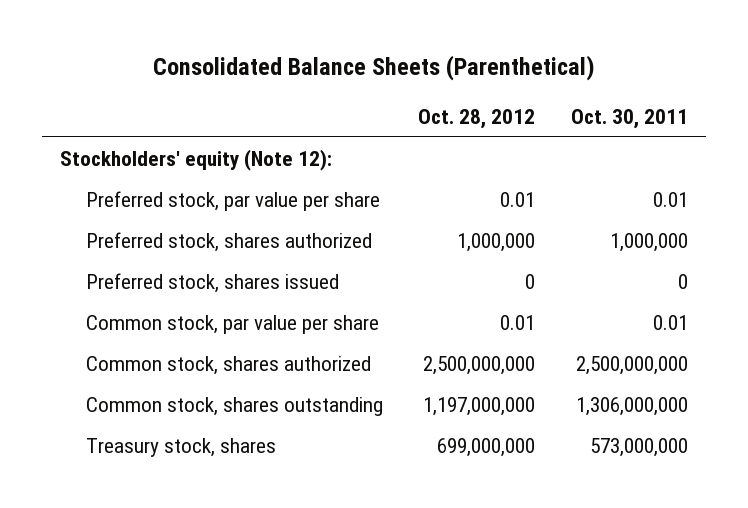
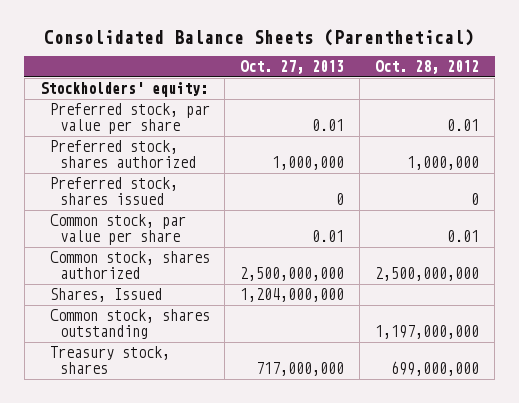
[571,108,689,129] Oct. 30, 2011 -> none
none -> [240,60,345,75] Oct. 27, 2013
[60,148,333,171] Stockholders' equity (Note 12): -> [39,82,208,98] Stockholders' equity:
none -> [49,288,162,303] Shares, Issued

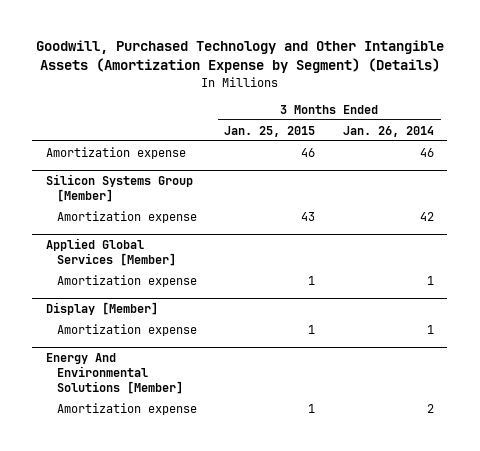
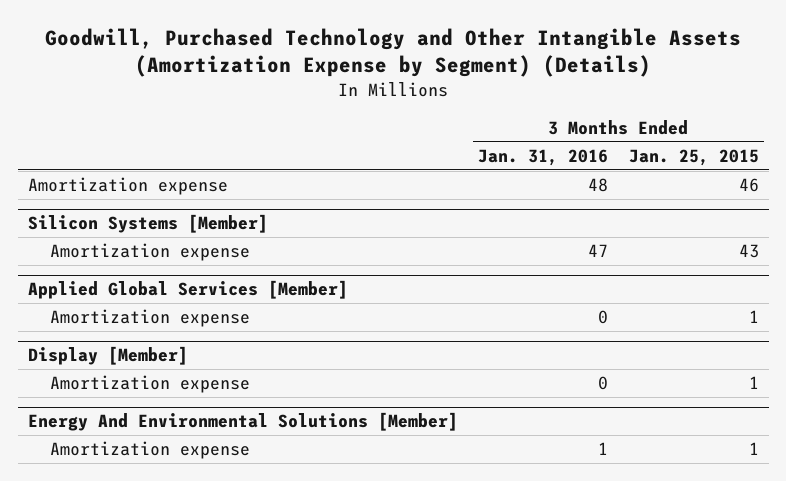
[342,125,434,137] Jan. 26, 2014 -> none
none -> [478,148,609,166] Jan. 31, 2016
[45,174,193,203] Silicon Systems Group [Member] -> [27,214,268,234] Silicon Systems [Member]

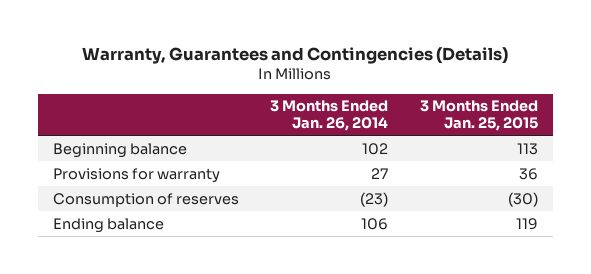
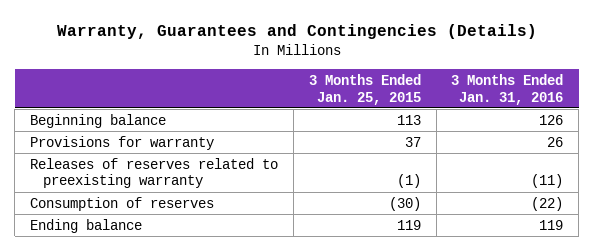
[270,100,389,132] 3 Months Ended Jan. 26, 2014 -> none
none -> [451,73,564,105] 3 Months Ended Jan. 31, 2016
[518,167,538,180] 36 -> [404,136,421,147] 37
none -> [30,157,279,189] Releases of reserves related to preexisting warranty

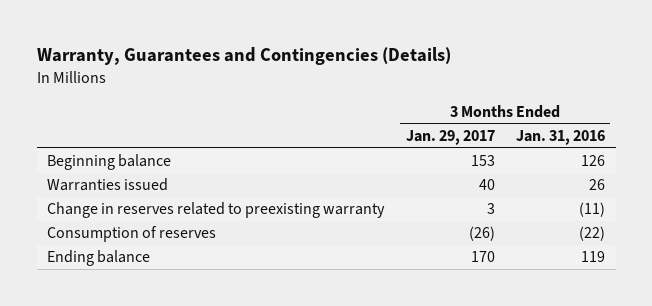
[308,73,421,105] 3 Months Ended Jan. 25, 2015 -> none
none -> [405,129,495,145] Jan. 29, 2017
[30,135,215,150] Provisions for warranty -> [47,178,169,192] Warranties issued
[30,157,279,189] Releases of reserves related to preexisting warranty -> [47,202,386,219] Change in reserves related to preexisting warranty

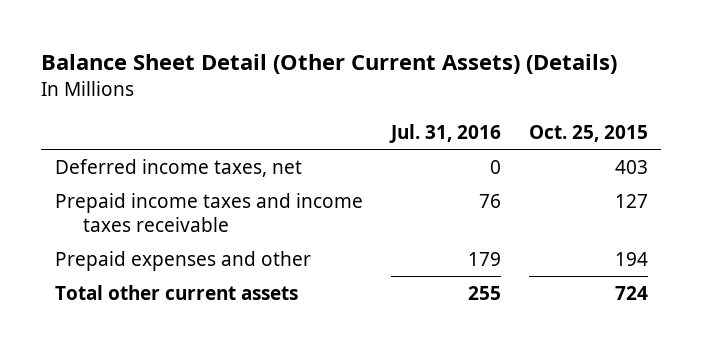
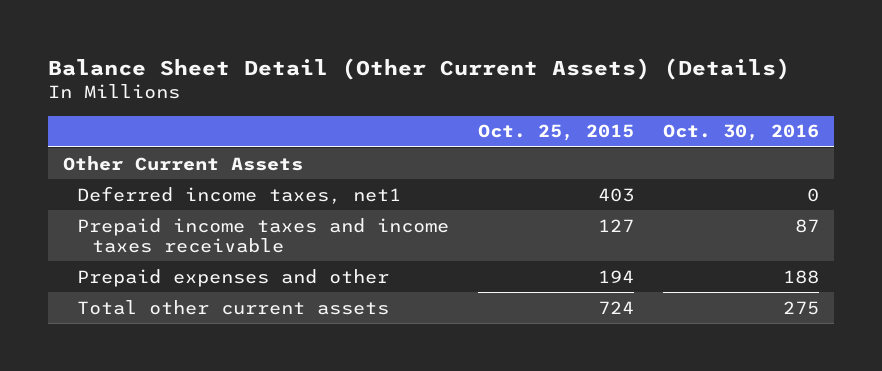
[388,123,501,143] Jul. 31, 2016 -> none
none -> [663,124,820,142] Oct. 30, 2016
none -> [62,155,303,171] Other Current Assets
[54,158,302,177] Deferred income taxes, net -> [77,185,402,204] Deferred income taxes, net1

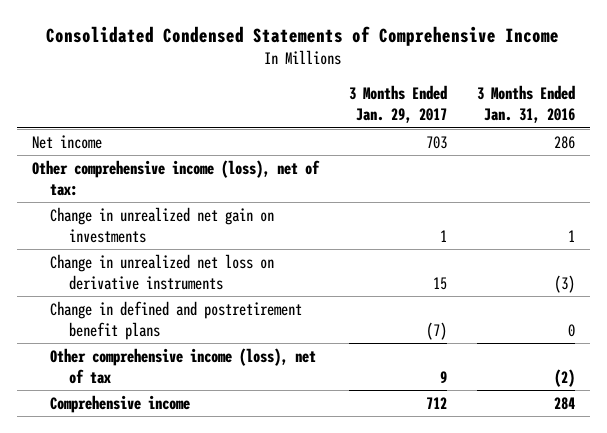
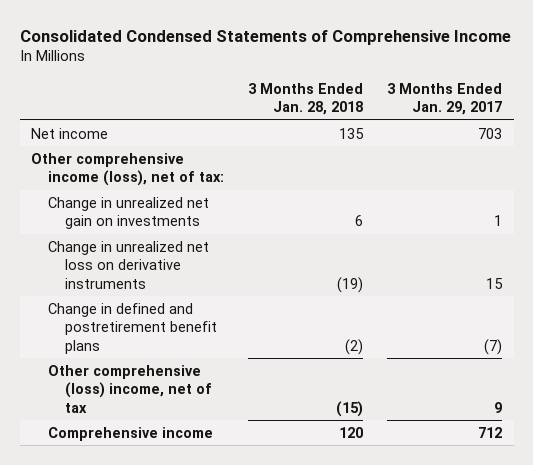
[476,85,575,124] 3 Months Ended Jan. 31, 2016 -> none
none -> [248,82,364,116] 3 Months Ended Jan. 28, 2018
[50,347,317,384] Other comprehensive income (loss), net of tax -> [48,364,213,413] Other comprehensive (loss) income, net of tax

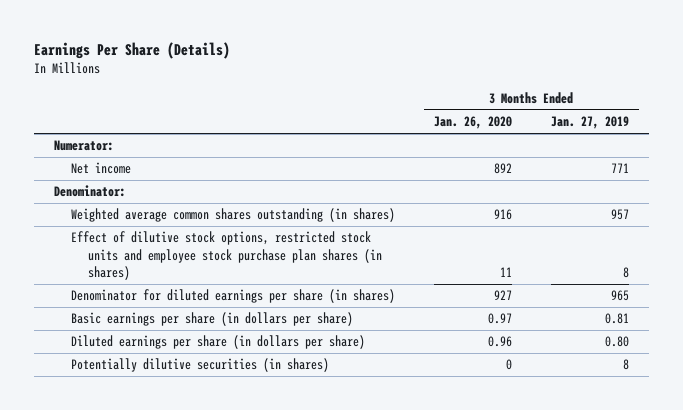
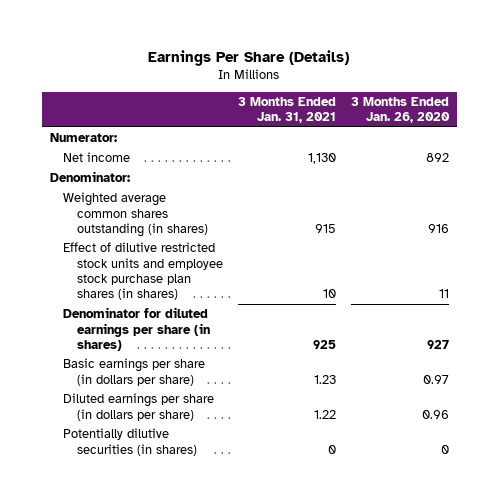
[551,116,630,130] Jan. 27, 2019 -> none
none -> [238,97,337,124] 3 Months Ended Jan. 31, 2021
[70,231,382,281] Effect of dilutive stock options, restricted stock units and employee stock purchase plan shares (in shares) -> [63,242,224,301] Effect of dilutive restricted stock units and employee stock purchase plan shares (in shares)

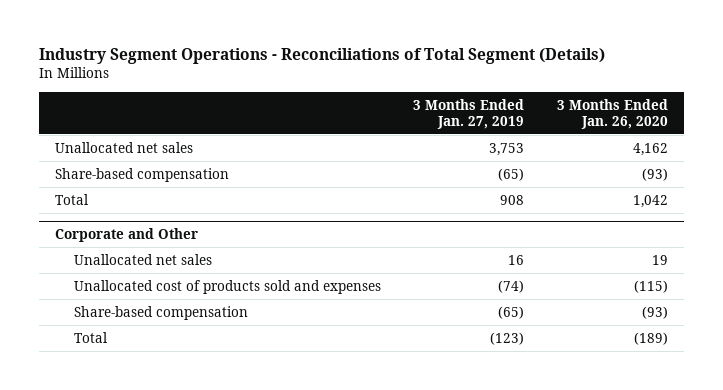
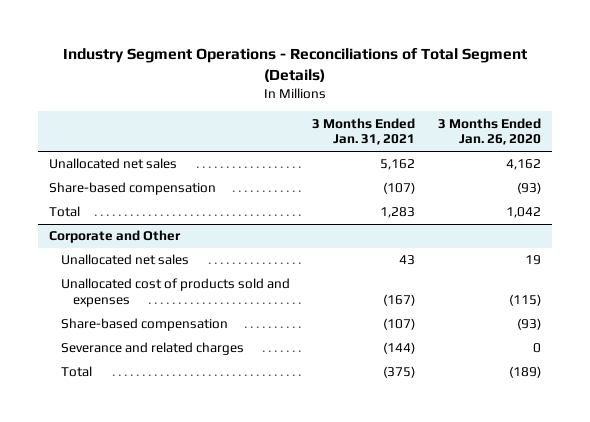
[413,98,525,129] 3 Months Ended Jan. 27, 2019 -> none
none -> [312,117,416,146] 3 Months Ended Jan. 31, 2021
none -> [60,342,244,356] Severance and related charges

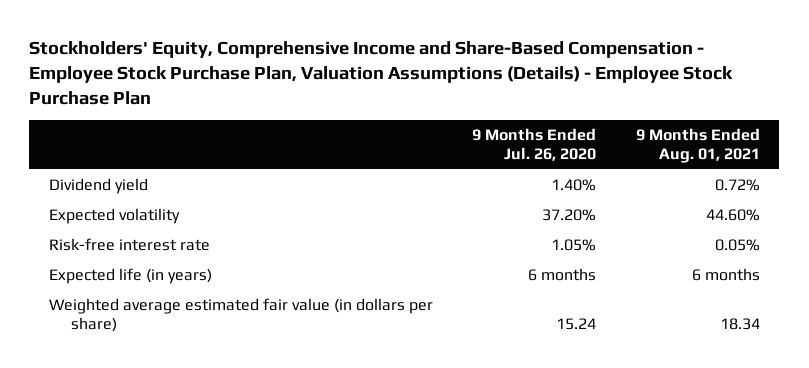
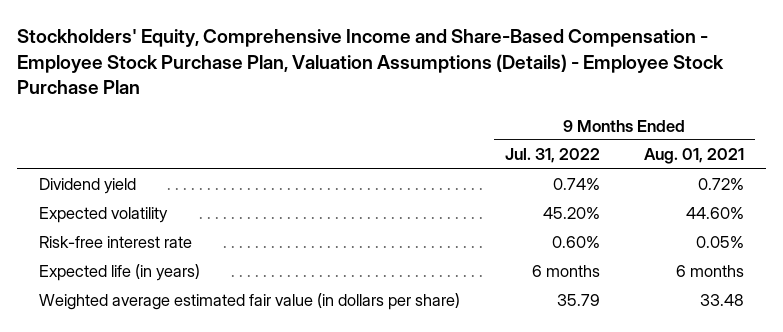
[472,127,597,162] 9 Months Ended Jul. 26, 2020 -> none
none -> [504,148,600,164] Jul. 31, 2022
[719,318,760,331] 18.34 -> [699,294,744,307] 33.48

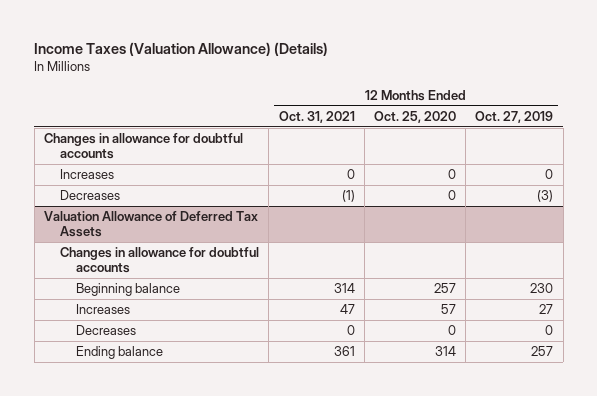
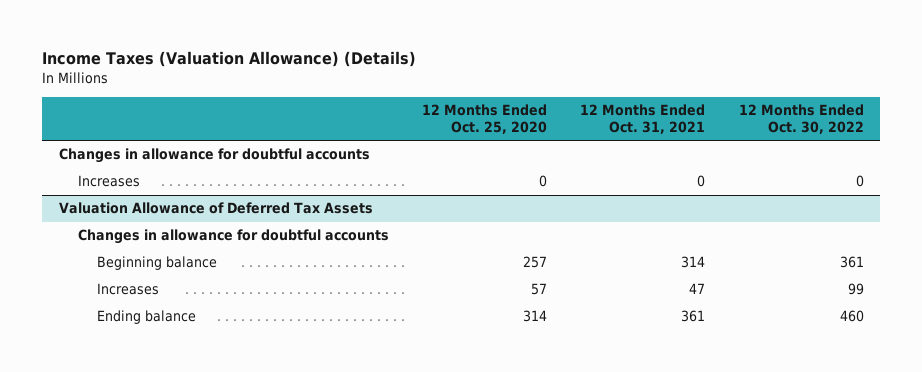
[475,110,554,123] Oct. 27, 2019 -> none
none -> [738,104,864,135] 12 Months Ended Oct. 30, 2022
[60,190,121,201] Decreases -> none
[76,325,137,336] Decreases -> none

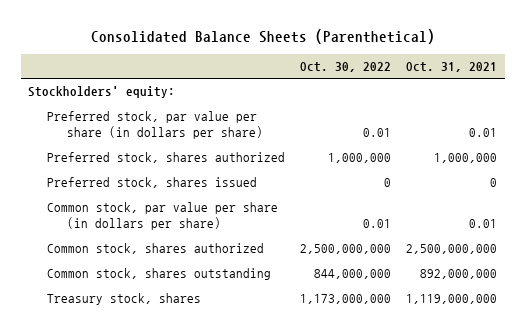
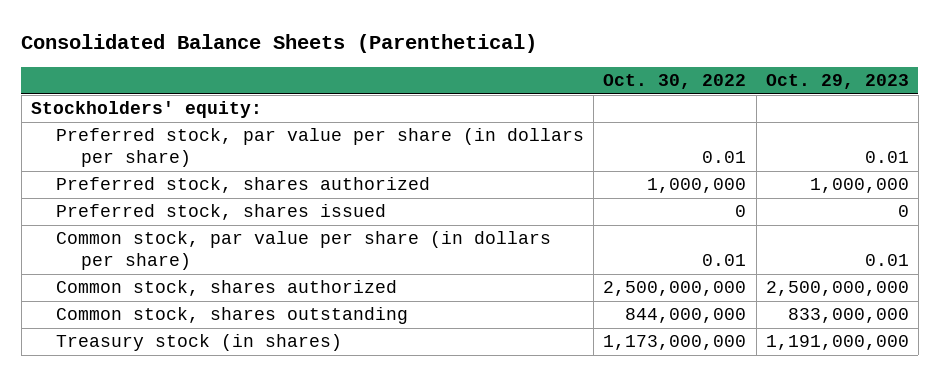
[406,62,498,73] Oct. 31, 2021 -> none
none -> [765,74,909,90] Oct. 29, 2023
[47,293,202,306] Treasury stock, shares -> [55,334,342,352] Treasury stock (in shares)

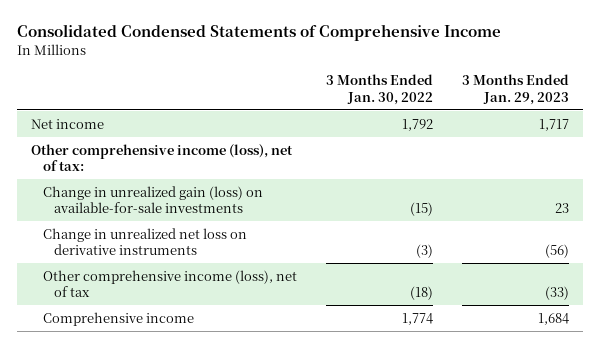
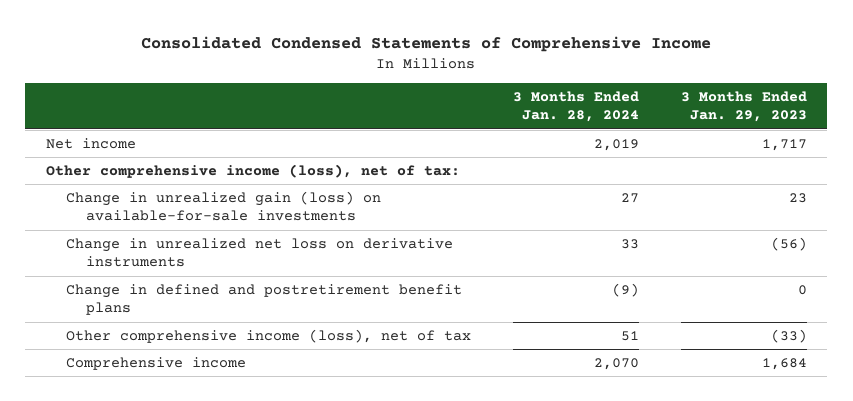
[325,74,433,105] 3 Months Ended Jan. 30, 2022 -> none
none -> [512,91,639,123] 3 Months Ended Jan. 28, 2024
none -> [66,284,463,316] Change in defined and postretirement benefit plans

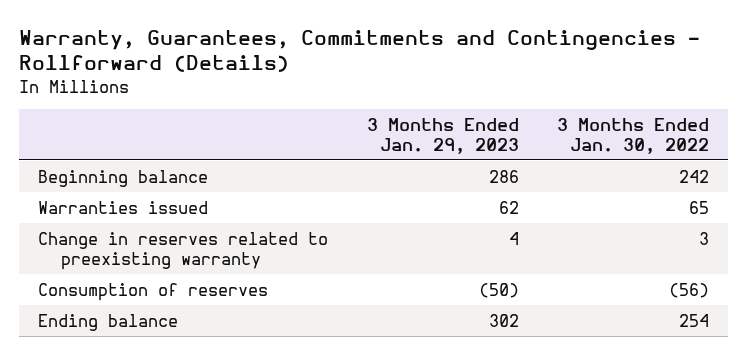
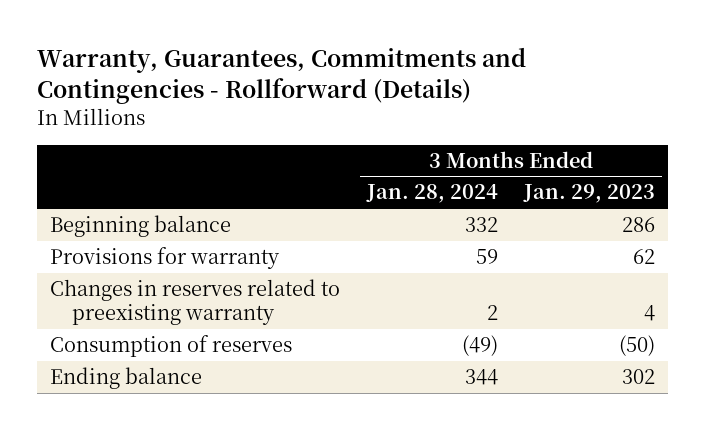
[556,117,709,154] 3 Months Ended Jan. 30, 2022 -> none
none -> [365,184,498,204] Jan. 28, 2024
[38,200,209,214] Warranties issued -> [49,247,280,270] Provisions for warranty
[38,231,329,270] Change in reserves related to preexisting warranty -> [49,279,340,325] Changes in reserves related to preexisting warranty

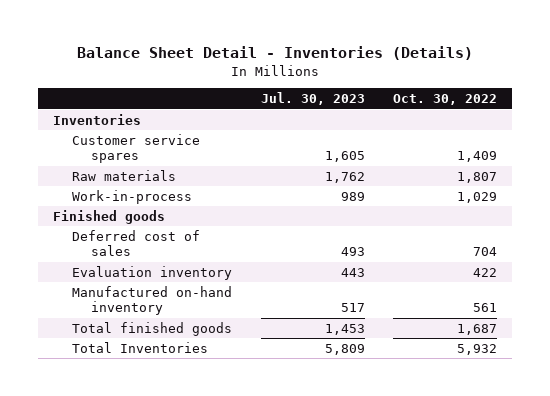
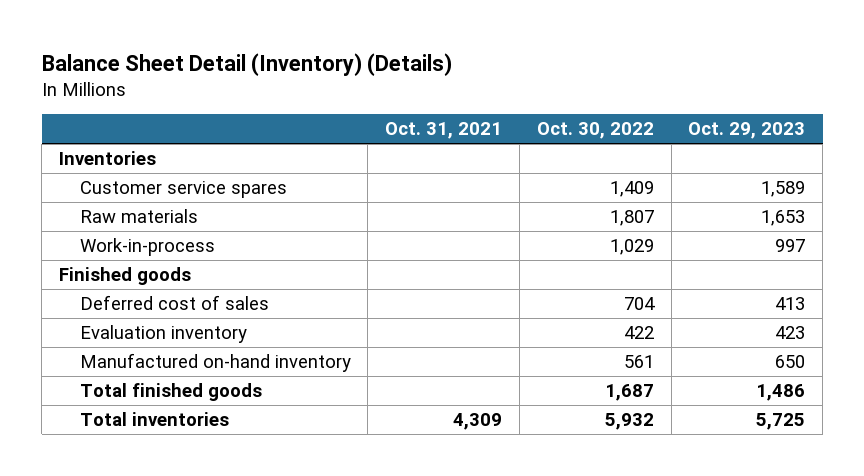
[76,46,473,61] Balance Sheet Detail - Inventories (Details) -> [41,52,452,76] Balance Sheet Detail (Inventory) (Details)
[260,92,365,106] Jul. 30, 2023 -> none
none -> [385,122,503,140] Oct. 31, 2021
none -> [688,122,806,140] Oct. 29, 2023
[71,341,208,353] Total Inventories -> [79,412,229,427] Total inventories

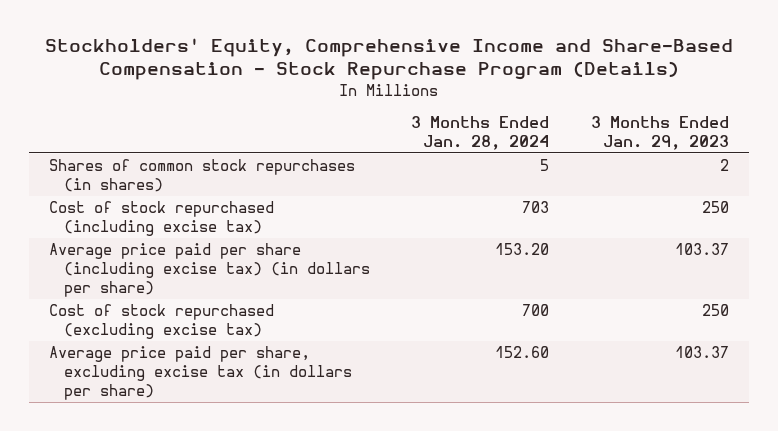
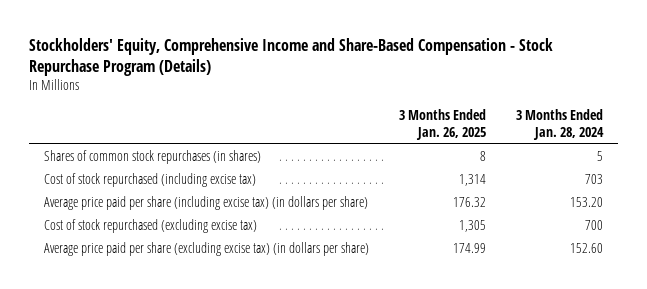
[590,116,729,151] 3 Months Ended Jan. 29, 2023 -> none
none -> [399,109,487,141] 3 Months Ended Jan. 26, 2025
[49,346,353,401] Average price paid per share, excluding excise tax (in dollars per share) -> [44,242,370,257] Average price paid per share (excluding excise tax) (in dollars per share)

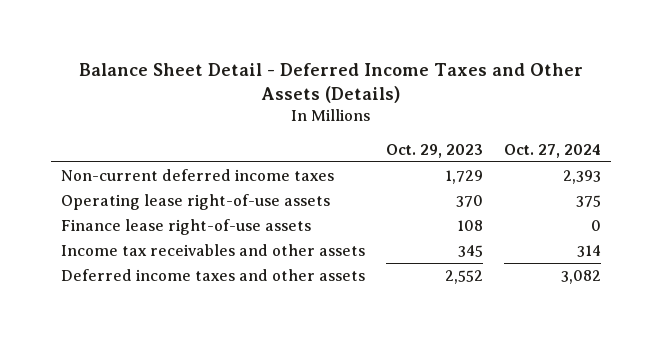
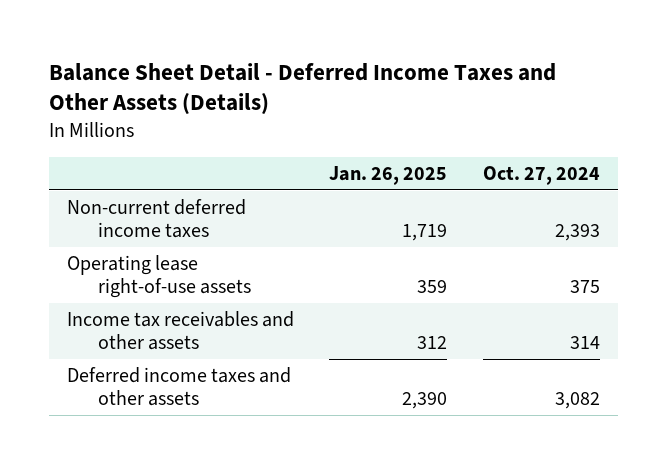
[386,143,484,158] Oct. 29, 2023 -> none
none -> [329,166,448,186] Jan. 26, 2025
[61,218,312,235] Finance lease right-of-use assets -> none

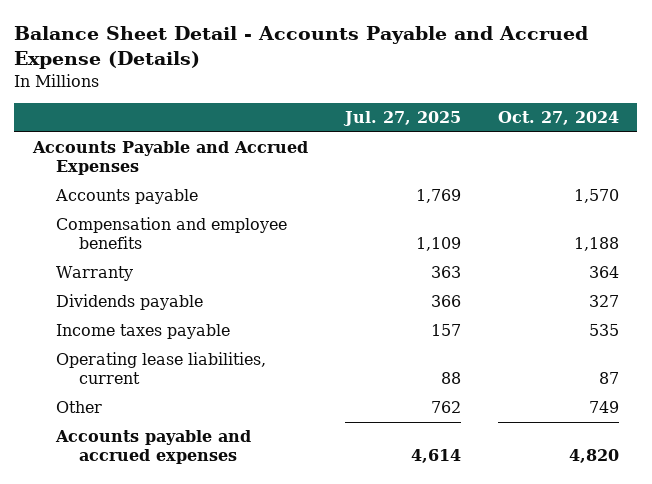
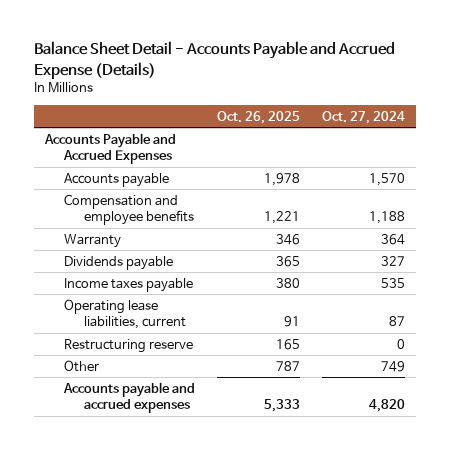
[342,111,461,127] Jul. 27, 2025 -> none
none -> [217,110,301,124] Oct. 26, 2025
none -> [64,338,194,353] Restructuring reserve

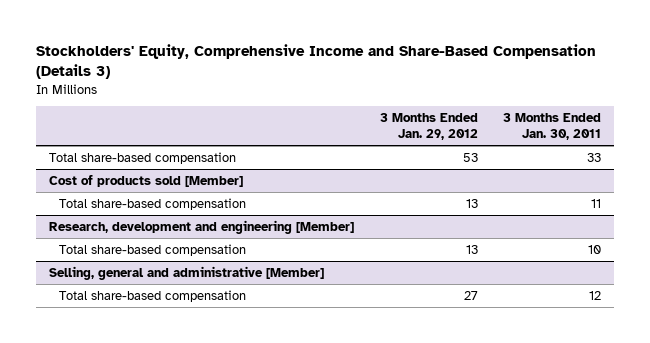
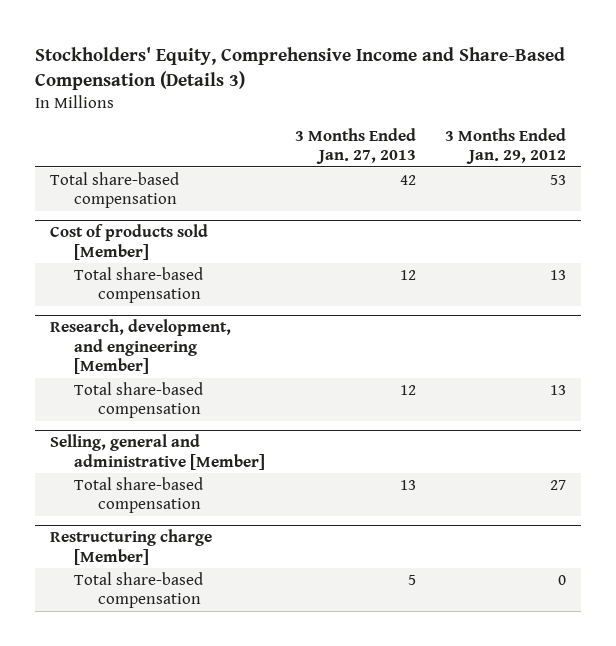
[502,113,601,140] 3 Months Ended Jan. 30, 2011 -> none
none -> [294,128,416,165] 3 Months Ended Jan. 27, 2013
[49,220,355,235] Research, development and engineering [Member] -> [50,319,232,374] Research, development, and engineering [Member]
none -> [50,529,213,565] Restructuring charge [Member]
none -> [73,571,203,608] Total share-based compensation

